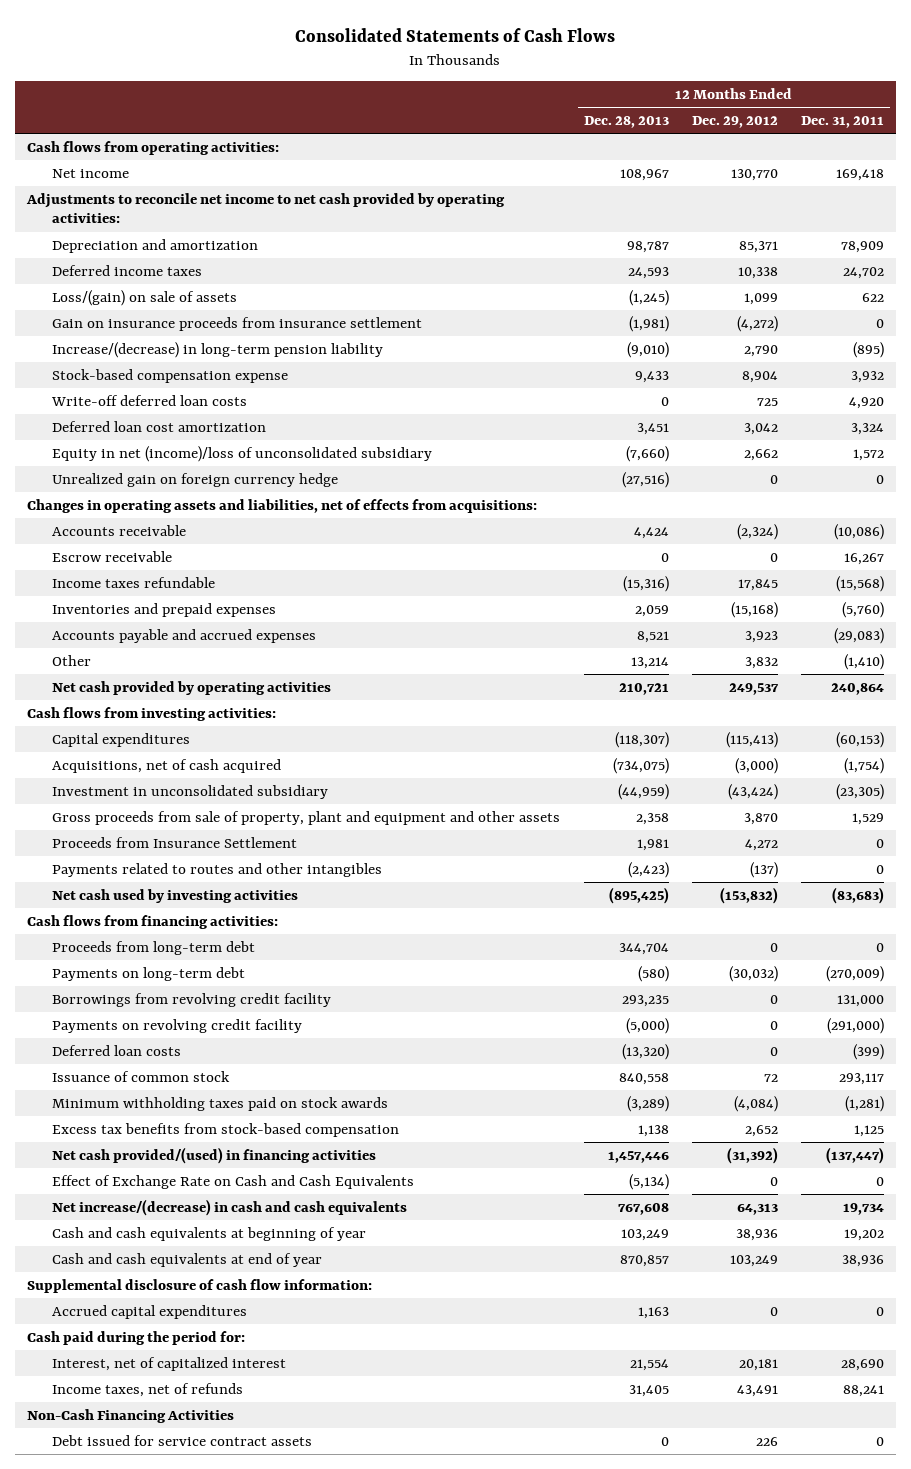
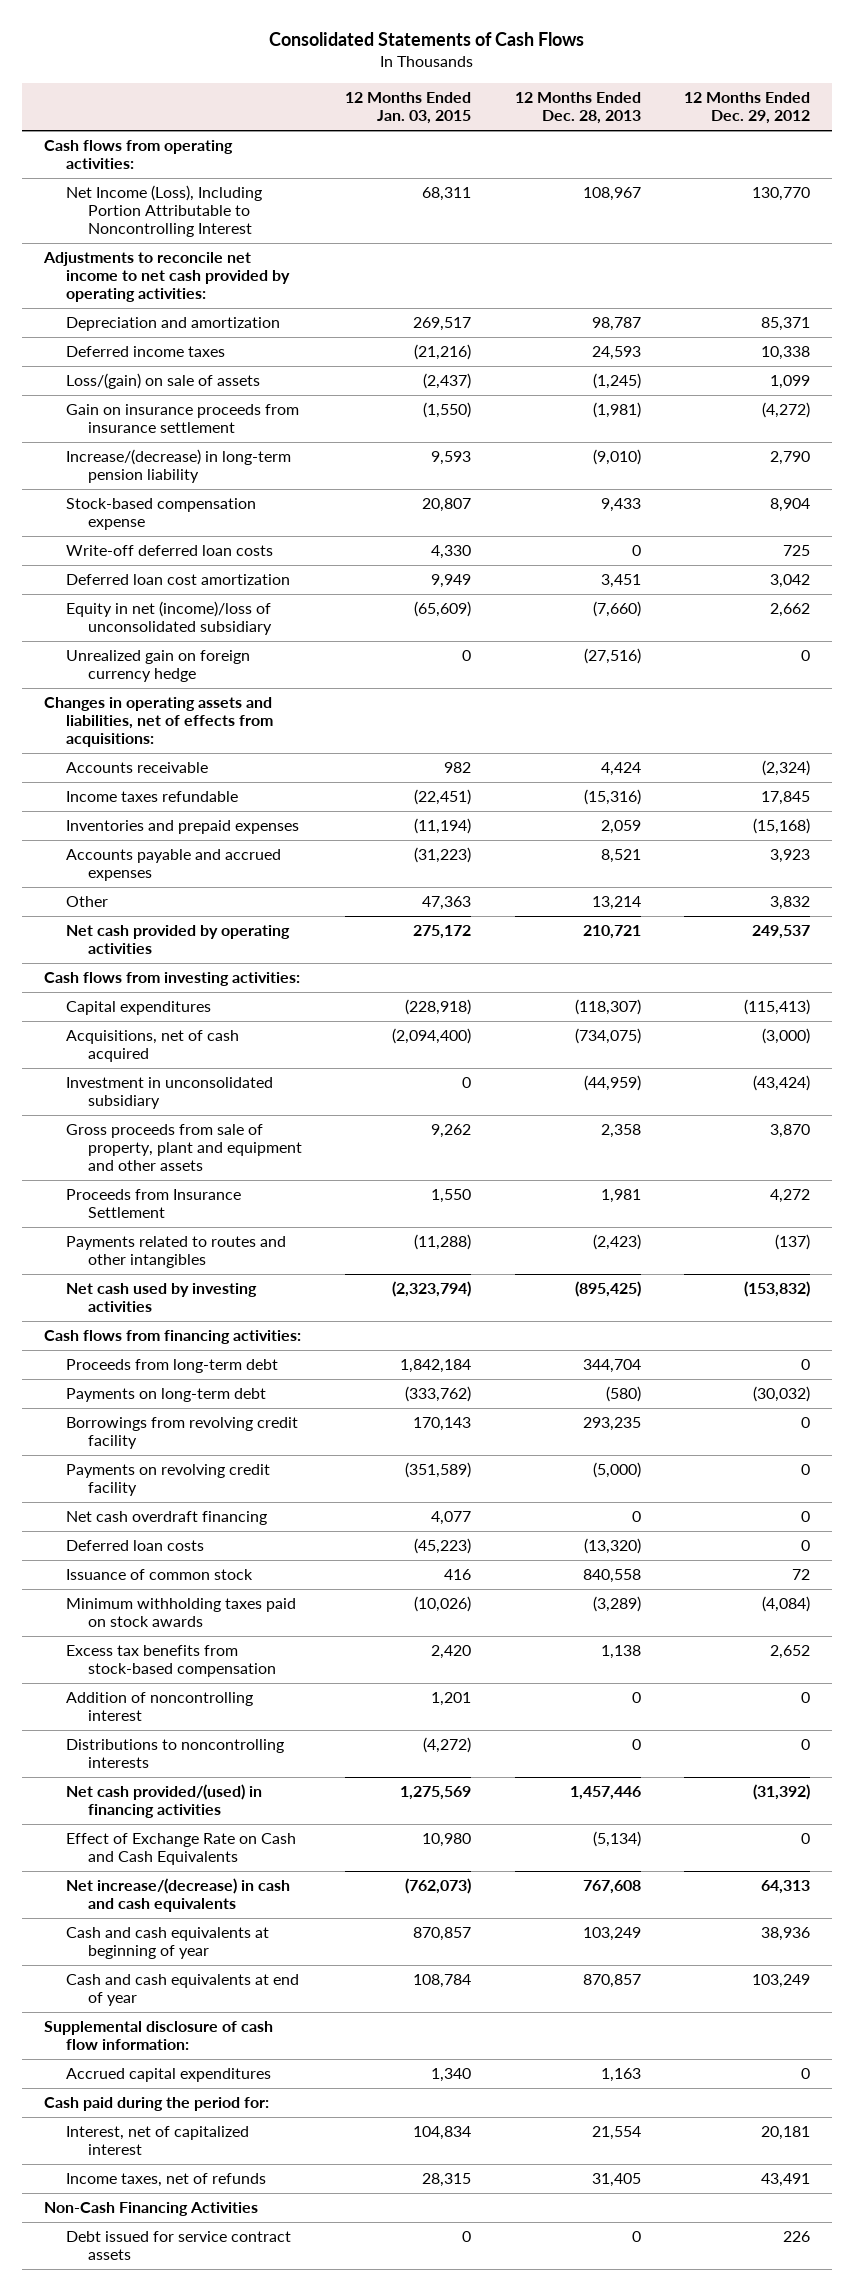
[800,116,884,129] Dec. 31, 2011 -> none
none -> [345,91,472,125] 12 Months Ended Jan. 03, 2015
[52,168,130,178] Net income -> [65,185,262,238] Net Income (Loss), Including Portion Attributable to Noncontrolling Interest
[52,550,173,562] Escrow receivable -> none
none -> [65,1511,267,1526] Net cash overdraft financing
none -> [65,1692,253,1722] Addition of noncontrolling interest
none -> [65,1739,284,1769] Distributions to noncontrolling interests

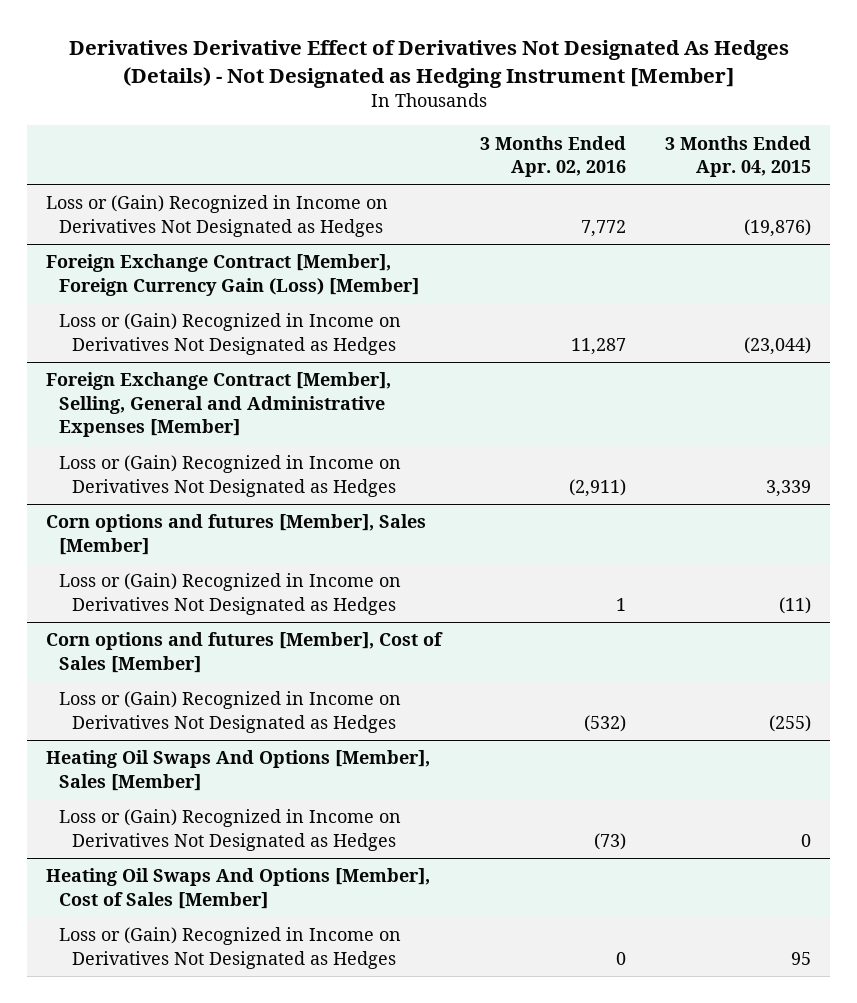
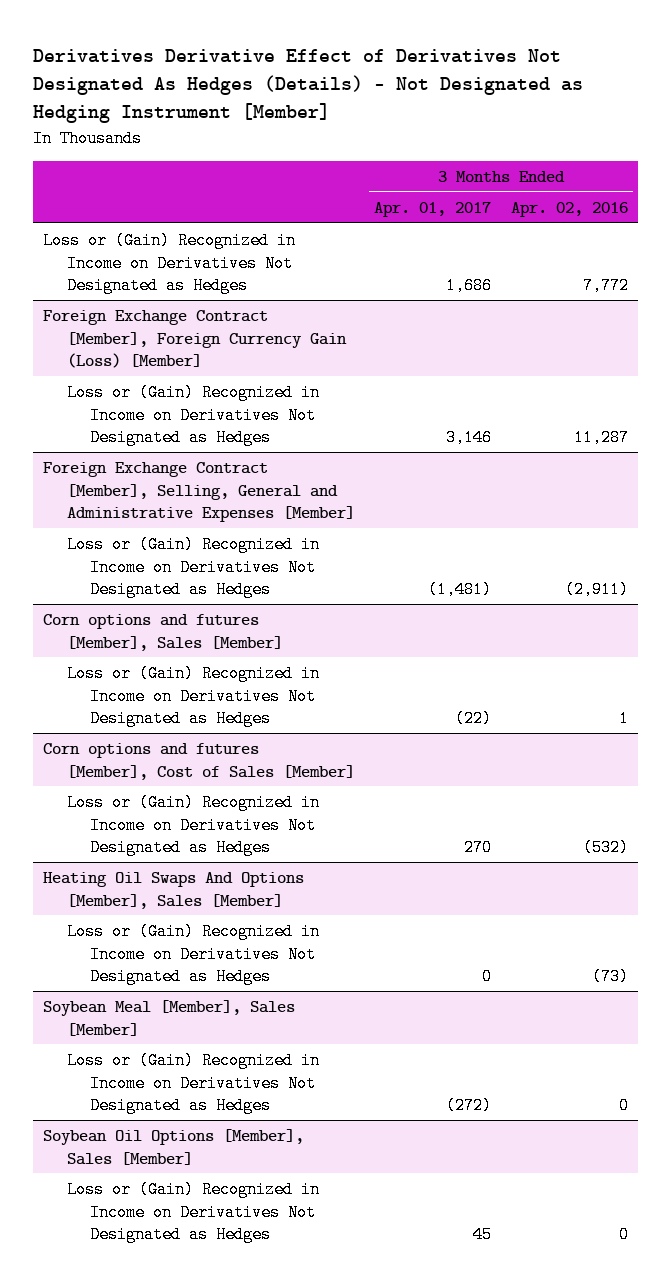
[665,135,812,177] 3 Months Ended Apr. 04, 2015 -> none
none -> [374,201,492,217] Apr. 01, 2017
[46,868,431,909] Heating Oil Swaps And Options [Member], Cost of Sales [Member] -> none
none -> [43,999,296,1036] Soybean Meal [Member], Sales [Member]
none -> [43,1128,305,1165] Soybean Oil Options [Member], Sales [Member]
none -> [66,1180,320,1244] Loss or (Gain) Recognized in Income on Derivatives Not Designated as Hedges

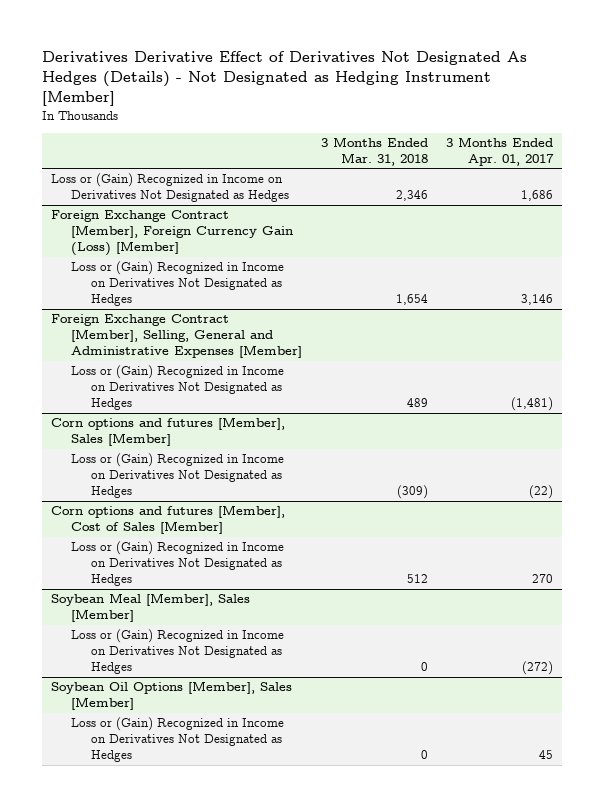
[511,201,629,217] Apr. 02, 2016 -> none
none -> [320,136,428,166] 3 Months Ended Mar. 31, 2018
[43,871,305,909] Heating Oil Swaps And Options [Member], Sales [Member] -> none
[66,922,320,986] Loss or (Gain) Recognized in Income on Derivatives Not Designated as Hedges -> none

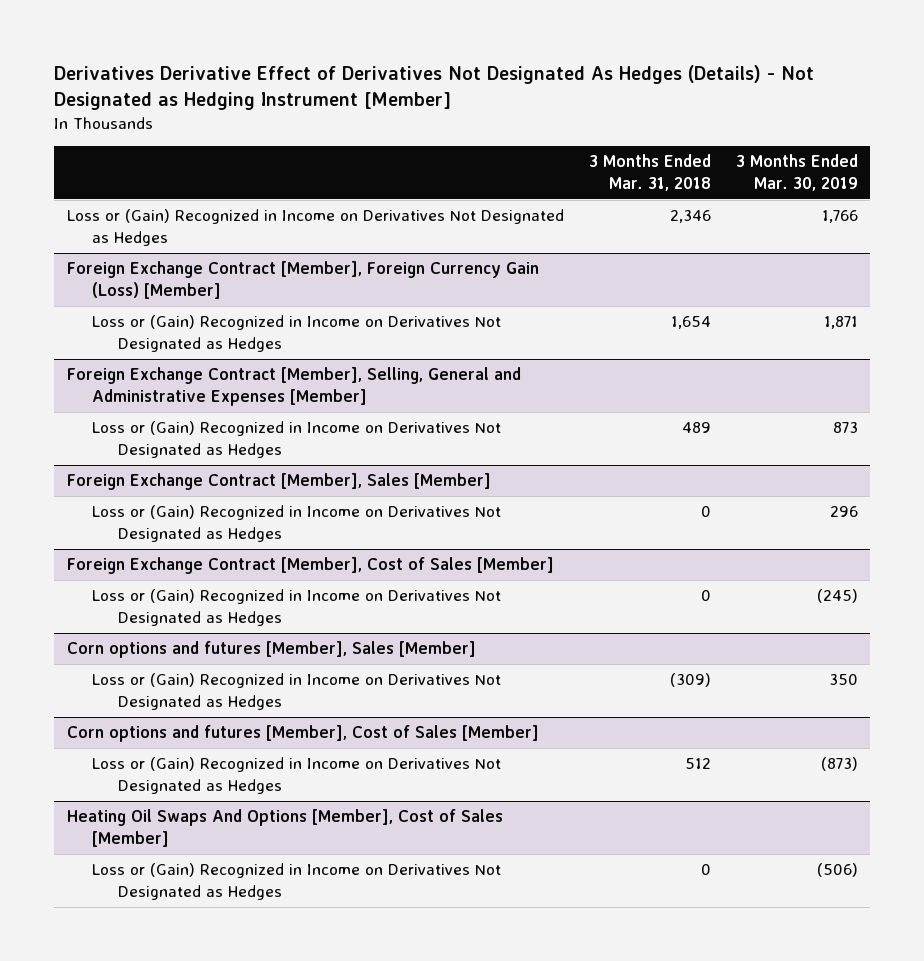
[445,136,554,166] 3 Months Ended Apr. 01, 2017 -> none
none -> [735,154,858,192] 3 Months Ended Mar. 30, 2019
none -> [66,473,491,491] Foreign Exchange Contract [Member], Sales [Member]
none -> [92,505,502,543] Loss or (Gain) Recognized in Income on Derivatives Not Designated as Hedges
none -> [66,557,554,575] Foreign Exchange Contract [Member], Cost of Sales [Member]
none -> [92,589,502,627] Loss or (Gain) Recognized in Income on Derivatives Not Designated as Hedges
[51,593,251,623] Soybean Meal [Member], Sales [Member] -> none
[71,629,285,675] Loss or (Gain) Recognized in Income on Derivatives Not Designated as Hedges -> none
[51,681,293,711] Soybean Oil Options [Member], Sales [Member] -> none
none -> [66,809,503,848] Heating Oil Swaps And Options [Member], Cost of Sales [Member]

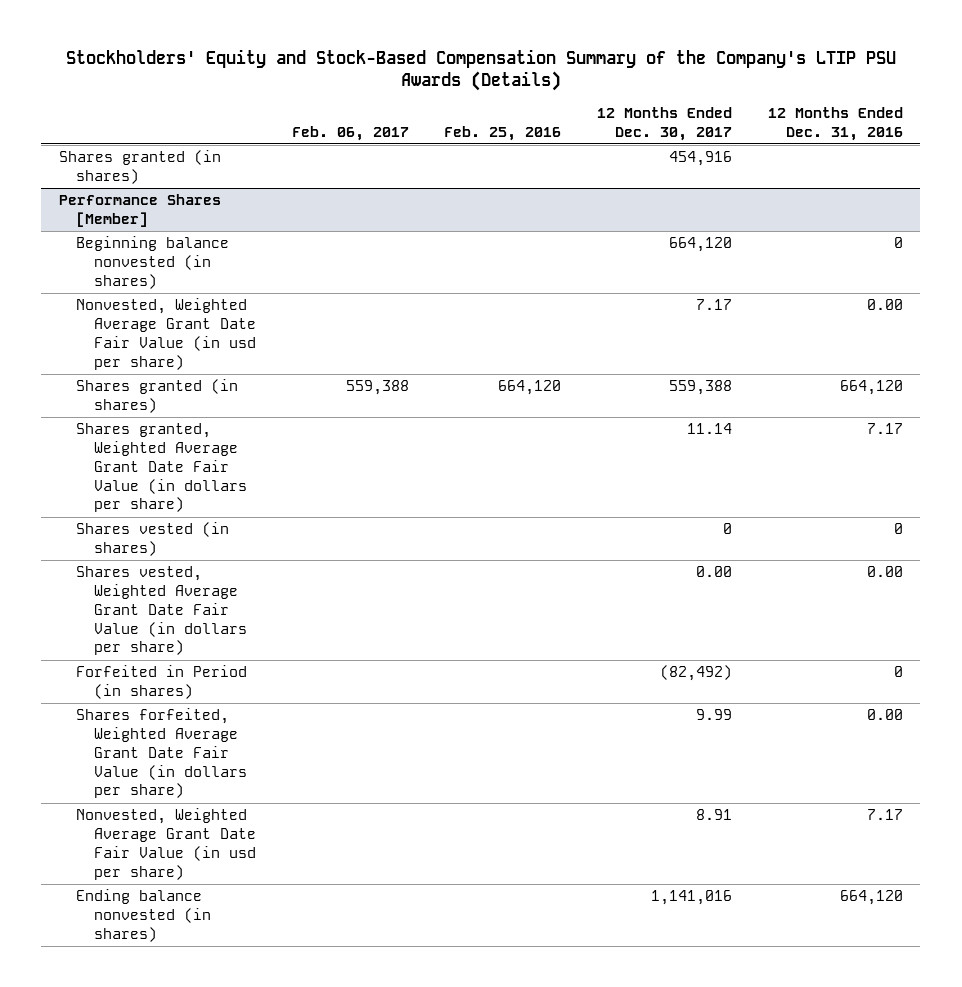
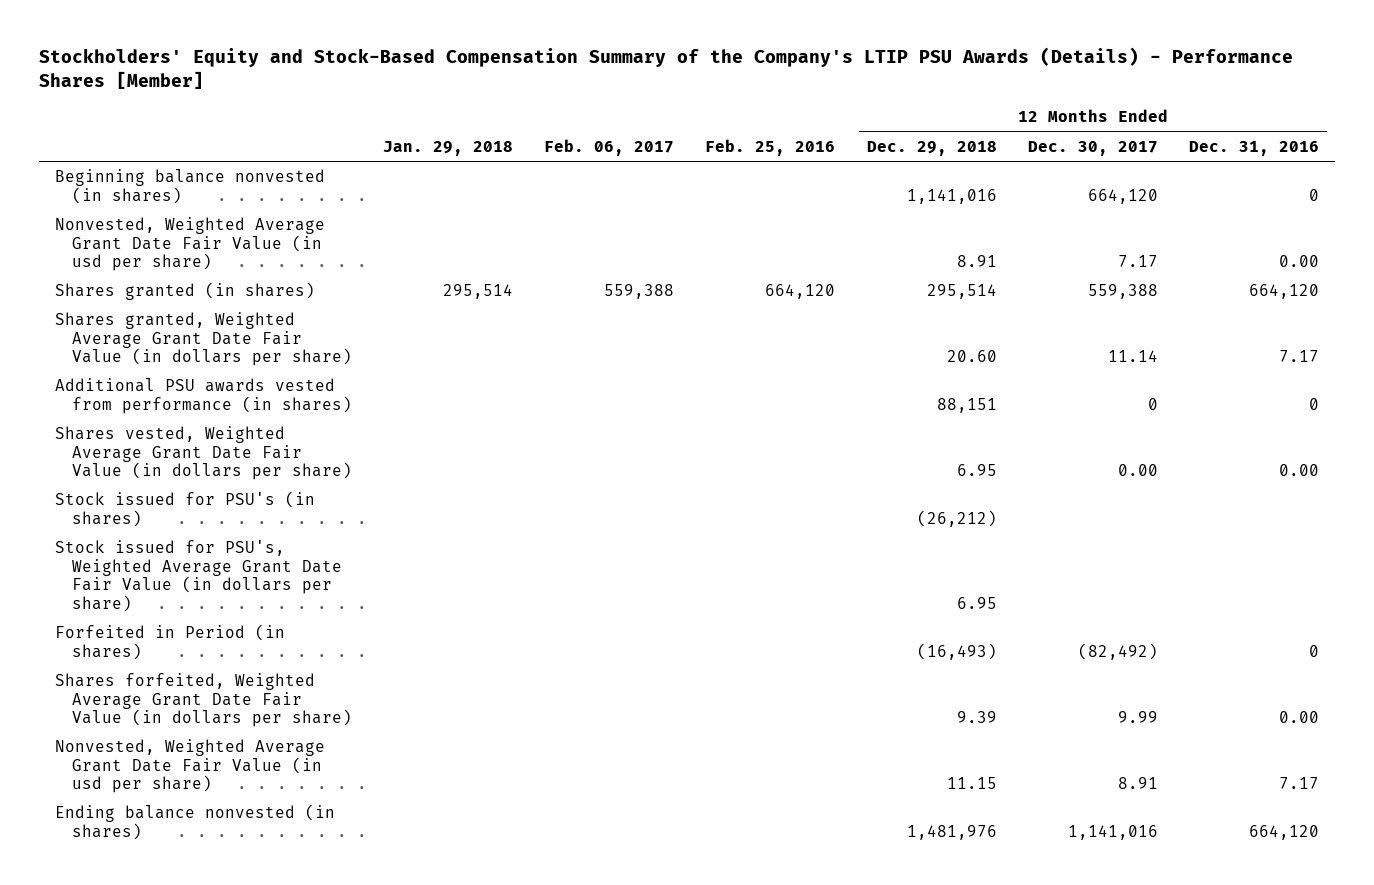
[65,48,896,92] Stockholders' Equity and Stock-Based Compensation Summary of the Company's LTIP PSU Awards (Details) -> [39,47,1294,89] Stockholders' Equity and Stock-Based Compensation Summary of the Company's LTIP PSU Awards (Details) - Performance Shares [Member]
none -> [383,140,514,156] Jan. 29, 2018
none -> [866,140,997,156] Dec. 29, 2018
[59,150,222,185] Shares granted (in shares) -> none
[59,194,222,228] Performance Shares [Member] -> none
[76,522,230,557] Shares vested (in shares) -> none
none -> [54,378,352,414] Additional PSU awards vested from performance (in shares)
none -> [54,491,315,527] Stock issued for PSU's (in shares)
none -> [54,540,342,612] Stock issued for PSU's, Weighted Average Grant Date Fair Value (in dollars per share)

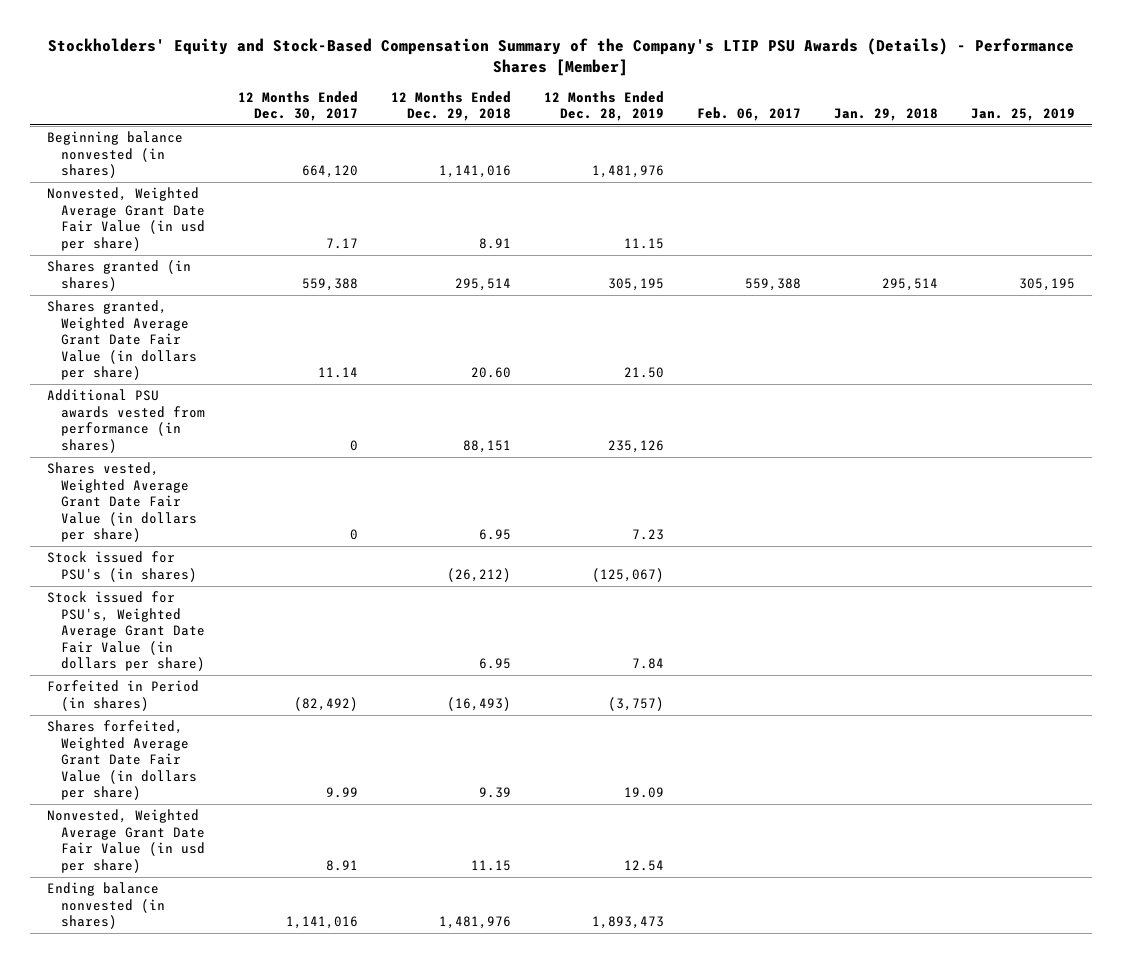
[705,138,836,156] Feb. 25, 2016 -> none
[1189,140,1320,156] Dec. 31, 2016 -> none
none -> [544,90,665,121] 12 Months Ended Dec. 28, 2019
none -> [971,107,1076,121] Jan. 25, 2019
[1117,464,1158,477] 0.00 -> [350,528,359,540] 0

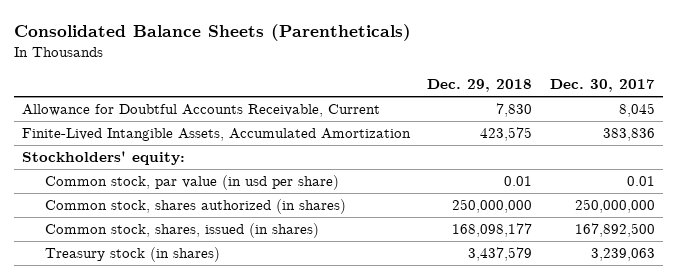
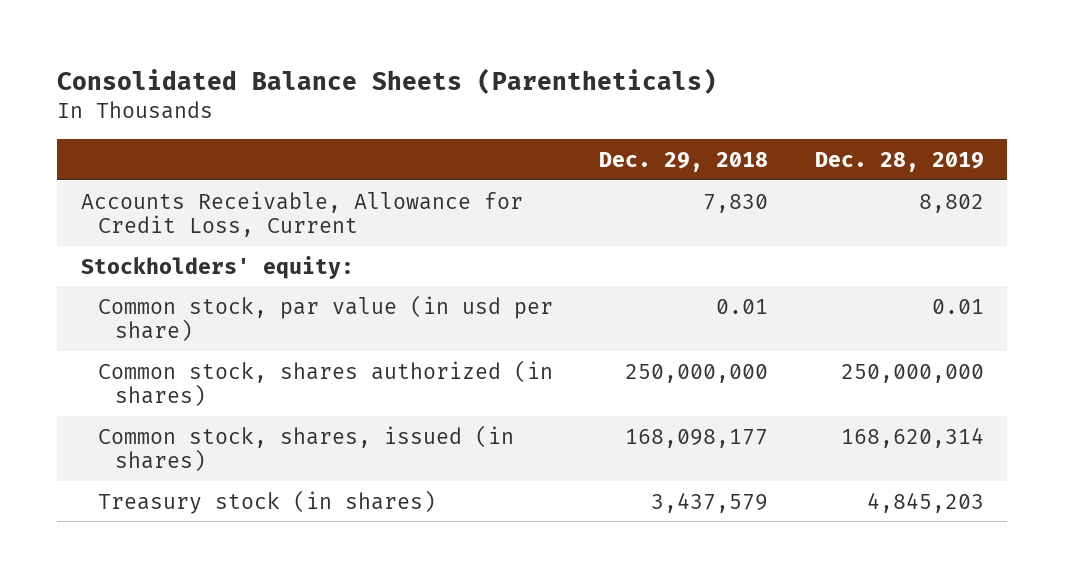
[549,79,655,93] Dec. 30, 2017 -> none
none -> [814,151,984,172] Dec. 28, 2019
[22,128,412,142] Finite-Lived Intangible Assets, Accumulated Amortization -> none
[22,104,381,118] Allowance for Doubtful Accounts Receivable, Current -> [80,190,523,237] Accounts Receivable, Allowance for Credit Loss, Current

